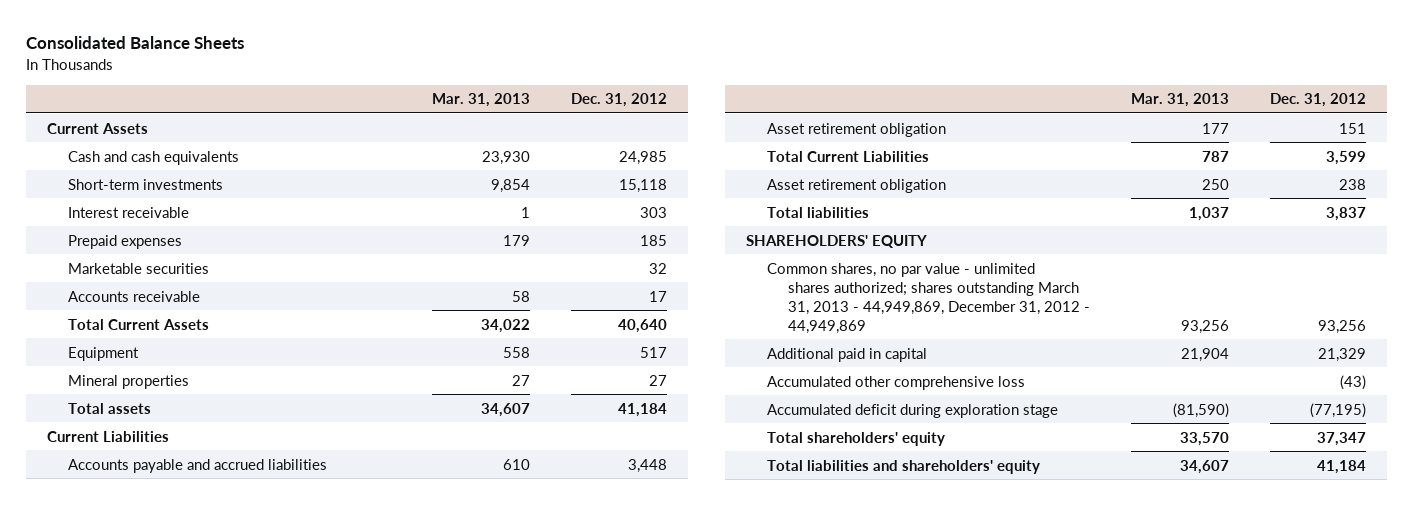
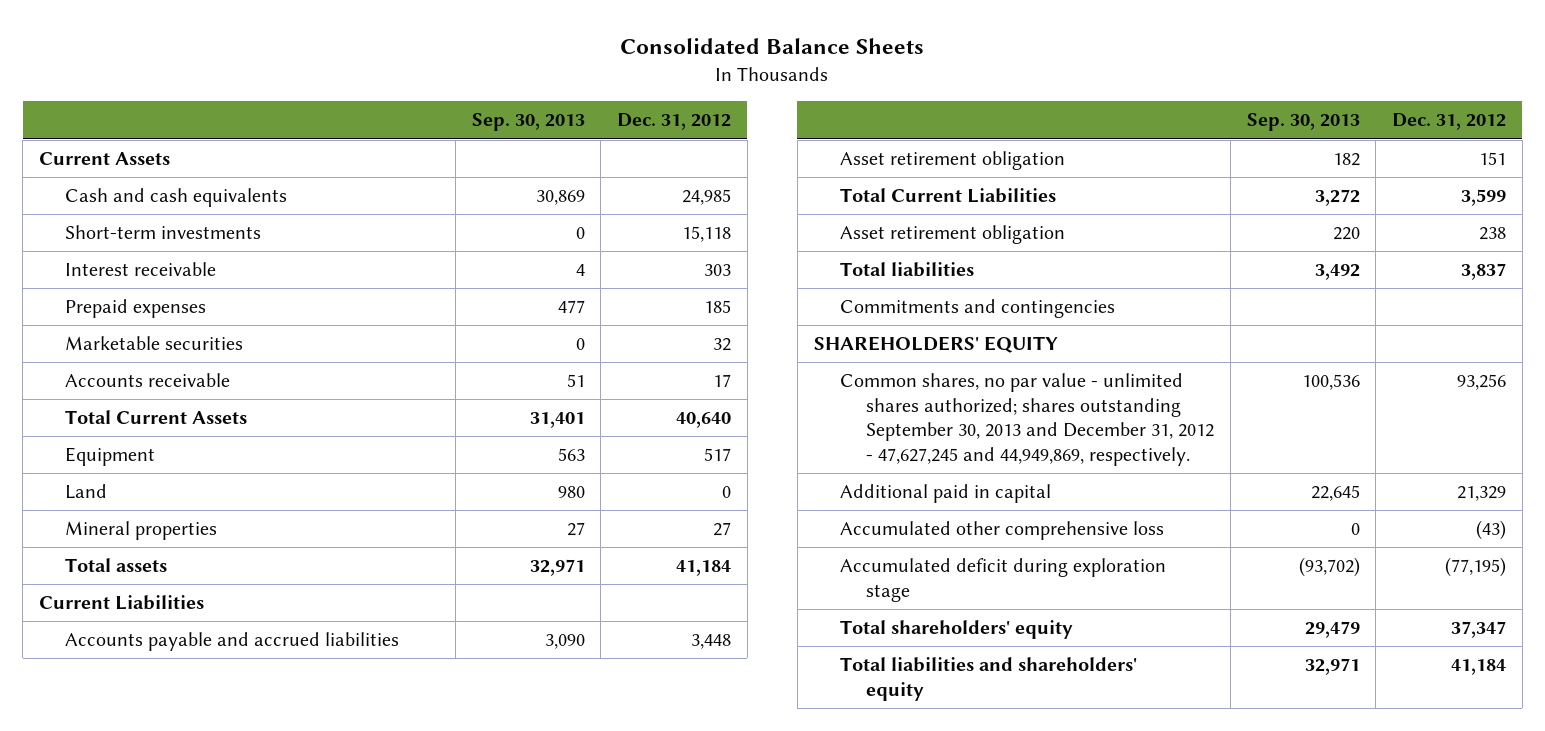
[432,93,531,108] Mar. 31, 2013 -> none
none -> [471,113,585,132] Sep. 30, 2013
none -> [65,484,108,500] Land
none -> [839,299,1115,319] Commitments and contingencies
[767,262,1091,334] Common shares, no par value - unlimited shares authorized; shares outstanding March 31, 2013 - 44,949,869, December 31, 2012 - 44,949,869 -> [839,373,1215,466] Common shares, no par value - unlimited shares authorized; shares outstanding September 30, 2013 and December 31, 2012 - 47,627,245 and 44,949,869, respectively.

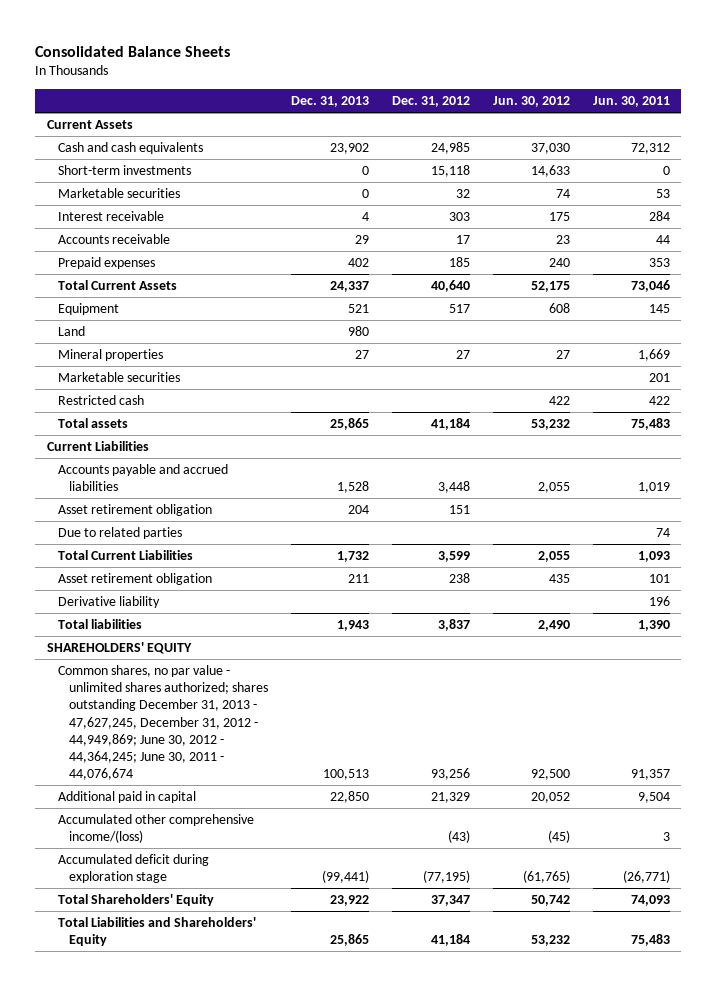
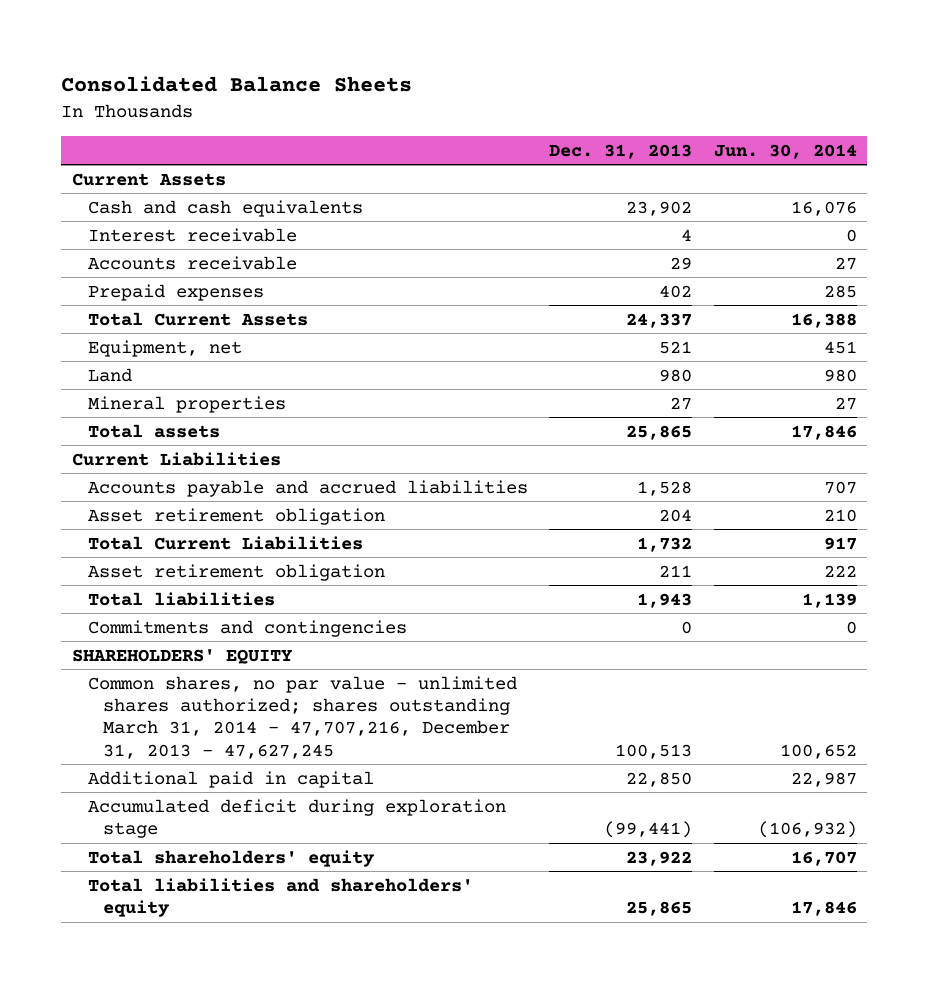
[391,96,470,108] Dec. 31, 2012 -> none
[492,96,570,108] Jun. 30, 2012 -> none
[592,96,670,108] Jun. 30, 2011 -> none
none -> [713,143,857,159] Jun. 30, 2014
[57,164,191,175] Short-term investments -> none
[57,187,180,198] Marketable securities -> none
[57,302,119,315] Equipment -> [87,339,242,357] Equipment, net
[57,371,180,382] Marketable securities -> none
[57,394,144,405] Restricted cash -> none
[57,526,182,539] Due to related parties -> none
[57,595,160,608] Derivative liability -> none
none -> [87,619,407,637] Commitments and contingencies
[57,664,268,781] Common shares, no par value - unlimited shares authorized; shares outstanding December 31, 2013 - 47,627,245, December 31, 2012 - 44,949,869; June 30, 2012 - 44,364,245; June 30, 2011 - 44,076,674 -> [87,675,517,759] Common shares, no par value - unlimited shares authorized; shares outstanding March 31, 2014 - 47,707,216, December 31, 2013 - 47,627,245
[57,813,254,844] Accumulated other comprehensive income/(loss) -> none
[57,893,214,906] Total Shareholders' Equity -> [87,849,375,867] Total shareholders' equity
[57,916,256,947] Total Liabilities and Shareholders' Equity -> [87,877,473,918] Total liabilities and shareholders' equity

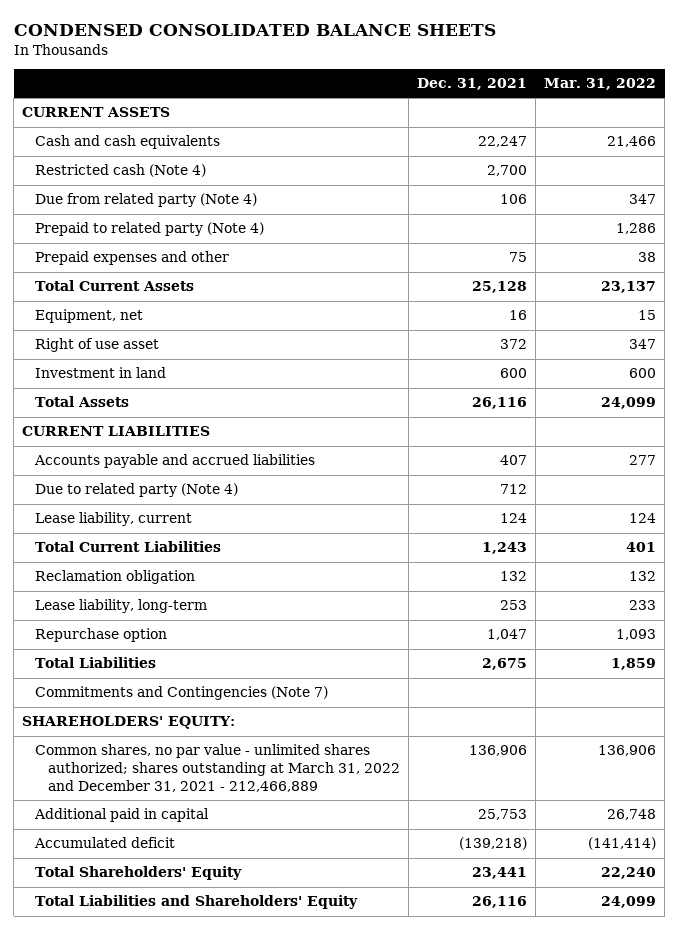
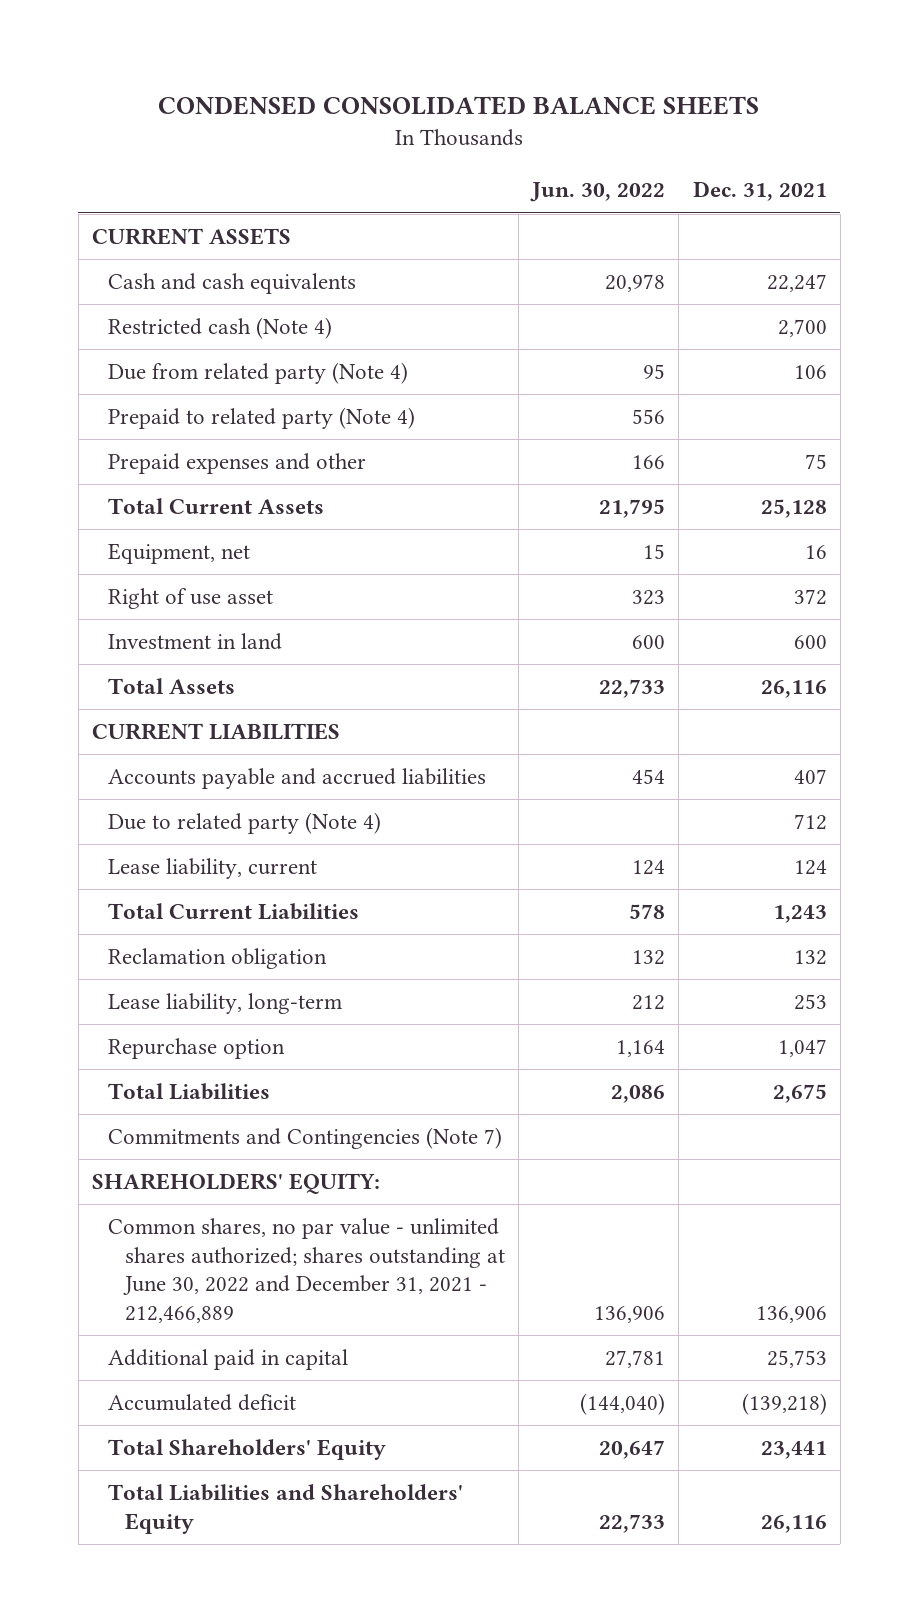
[544,78,657,91] Mar. 31, 2022 -> none
none -> [530,182,666,203] Jun. 30, 2022
[35,744,401,793] Common shares, no par value - unlimited shares authorized; shares outstanding at March 31, 2022 and December 31, 2021 - 212,466,889 -> [108,1218,505,1324] Common shares, no par value - unlimited shares authorized; shares outstanding at June 30, 2022 and December 31, 2021 - 212,466,889

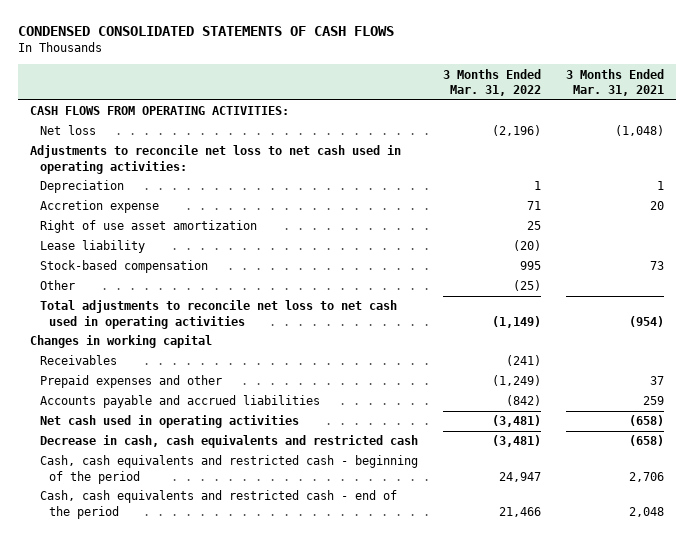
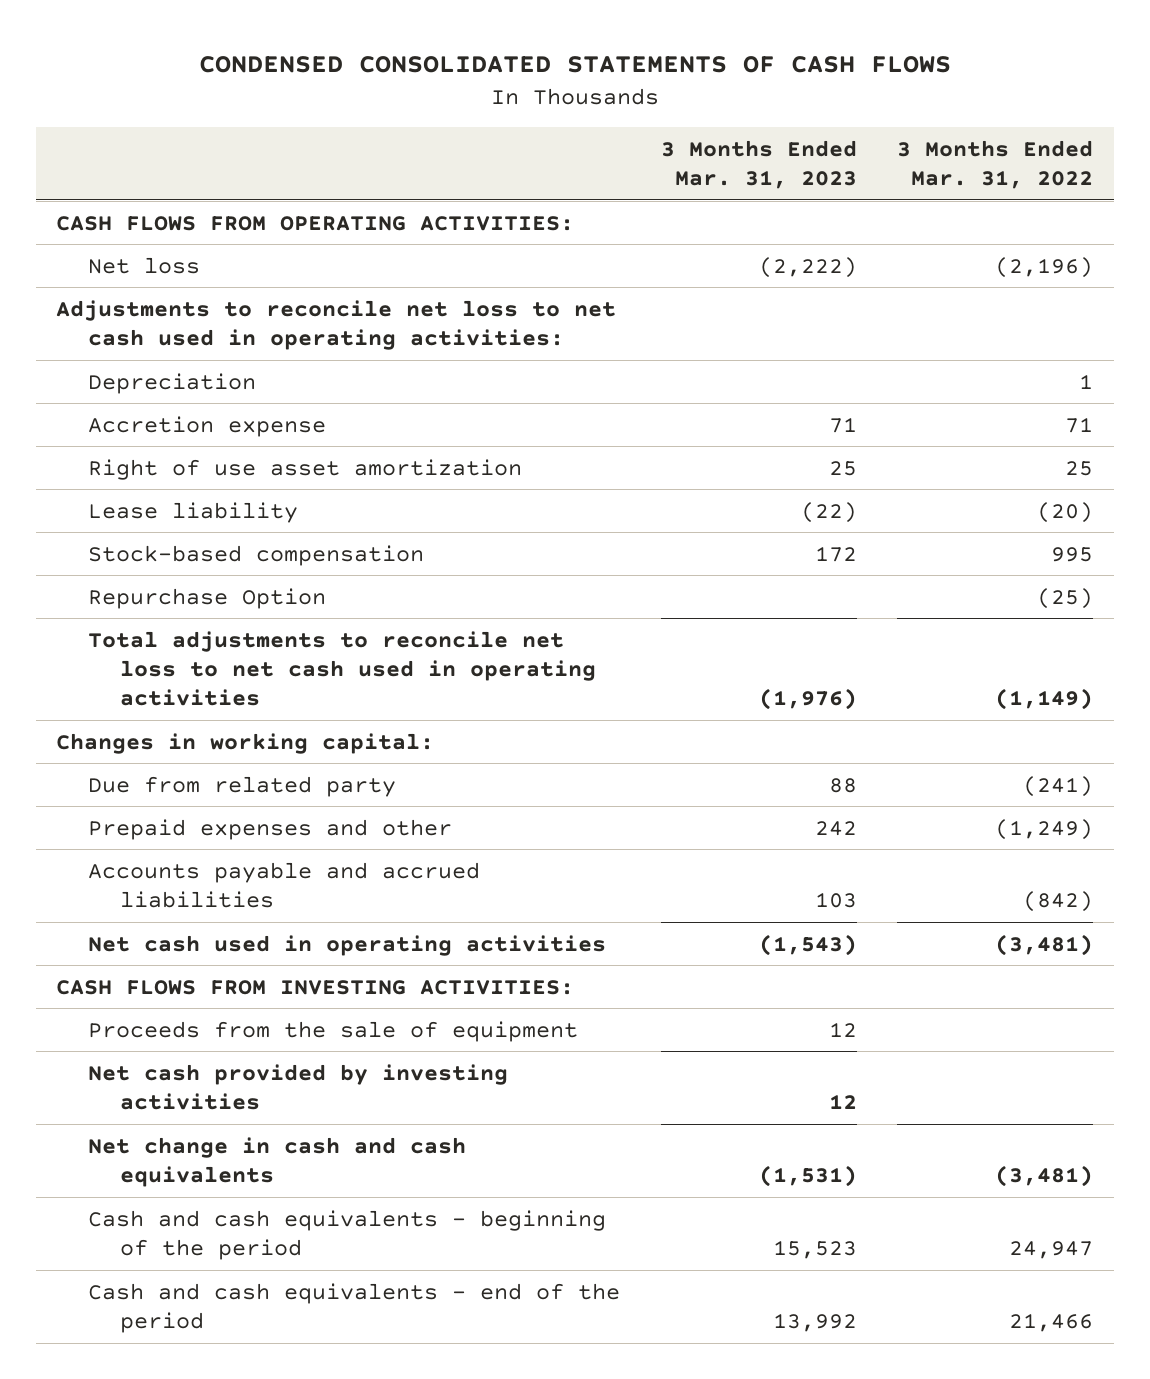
[565,68,664,96] 3 Months Ended Mar. 31, 2021 -> none
none -> [660,139,857,190] 3 Months Ended Mar. 31, 2023
[39,280,75,291] Other -> none
none -> [87,587,326,609] Repurchase Option
[30,335,213,349] Changes in working capital -> [56,732,435,754] Changes in working capital:
[39,355,117,366] Receivables -> [87,775,396,797] Due from related party
none -> [56,979,575,995] CASH FLOWS FROM INVESTING ACTIVITIES:
none -> [87,1020,578,1042] Proceeds from the sale of equipment
none -> [87,1063,508,1110] Net cash provided by investing activities
[39,435,418,449] Decrease in cash, cash equivalents and restricted cash -> [87,1136,466,1187] Net change in cash and cash equivalents
[39,455,418,484] Cash, cash equivalents and restricted cash - beginning of the period -> [87,1209,606,1260] Cash and cash equivalents - beginning of the period
[39,490,397,519] Cash, cash equivalents and restricted cash - end of the period -> [87,1282,620,1333] Cash and cash equivalents - end of the period

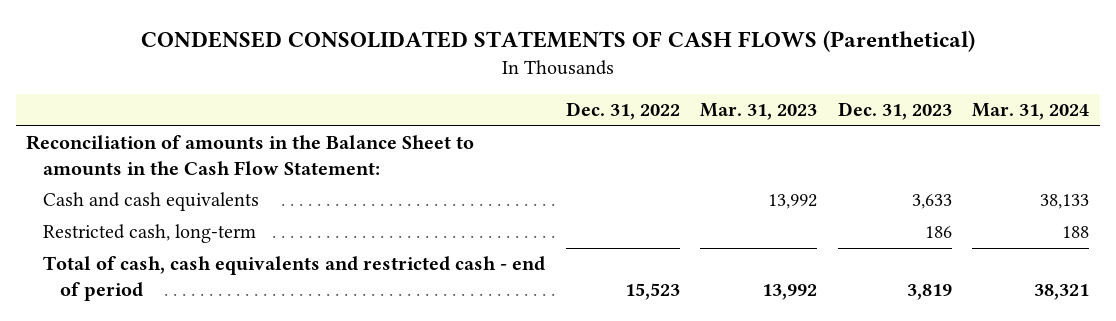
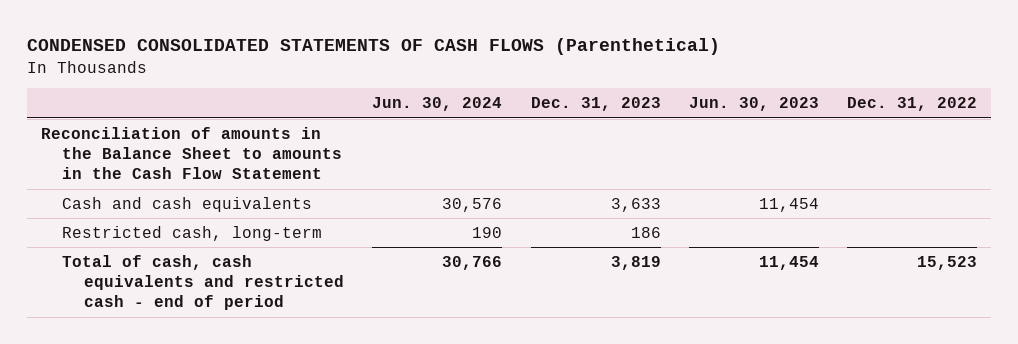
[700,103,818,121] Mar. 31, 2023 -> none
[972,103,1090,121] Mar. 31, 2024 -> none
none -> [372,97,503,112] Jun. 30, 2024
none -> [688,97,819,112] Jun. 30, 2023
[26,135,475,176] Reconciliation of amounts in the Balance Sheet to amounts in the Cash Flow Statement: -> [40,126,343,180] Reconciliation of amounts in the Balance Sheet to amounts in the Cash Flow Statement

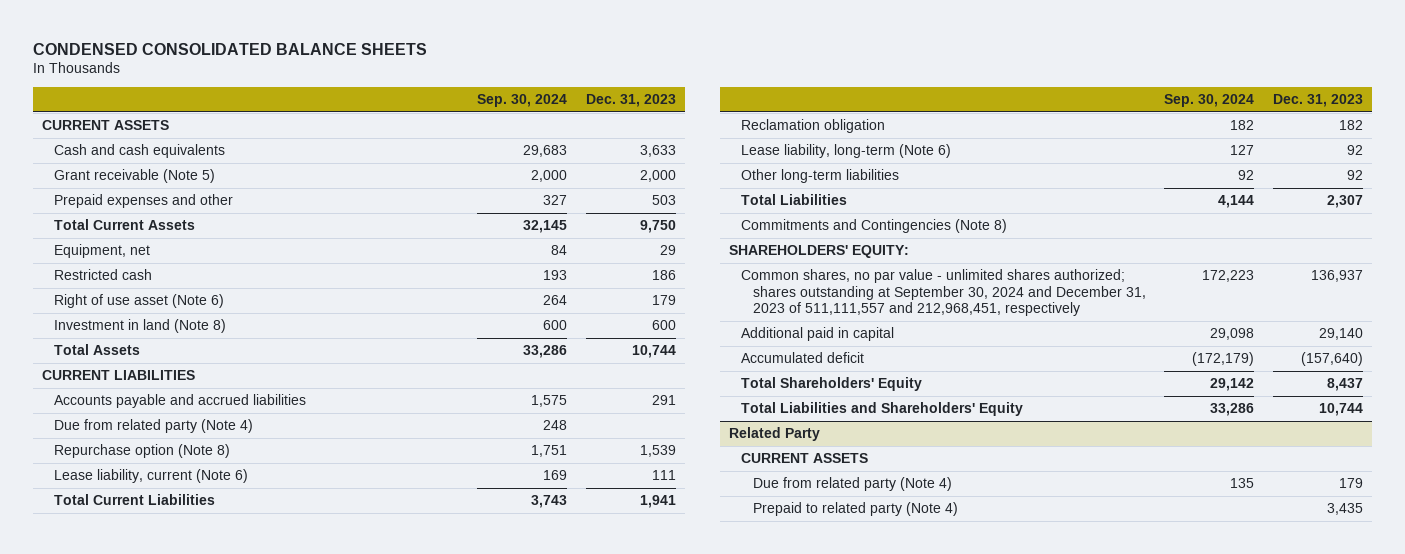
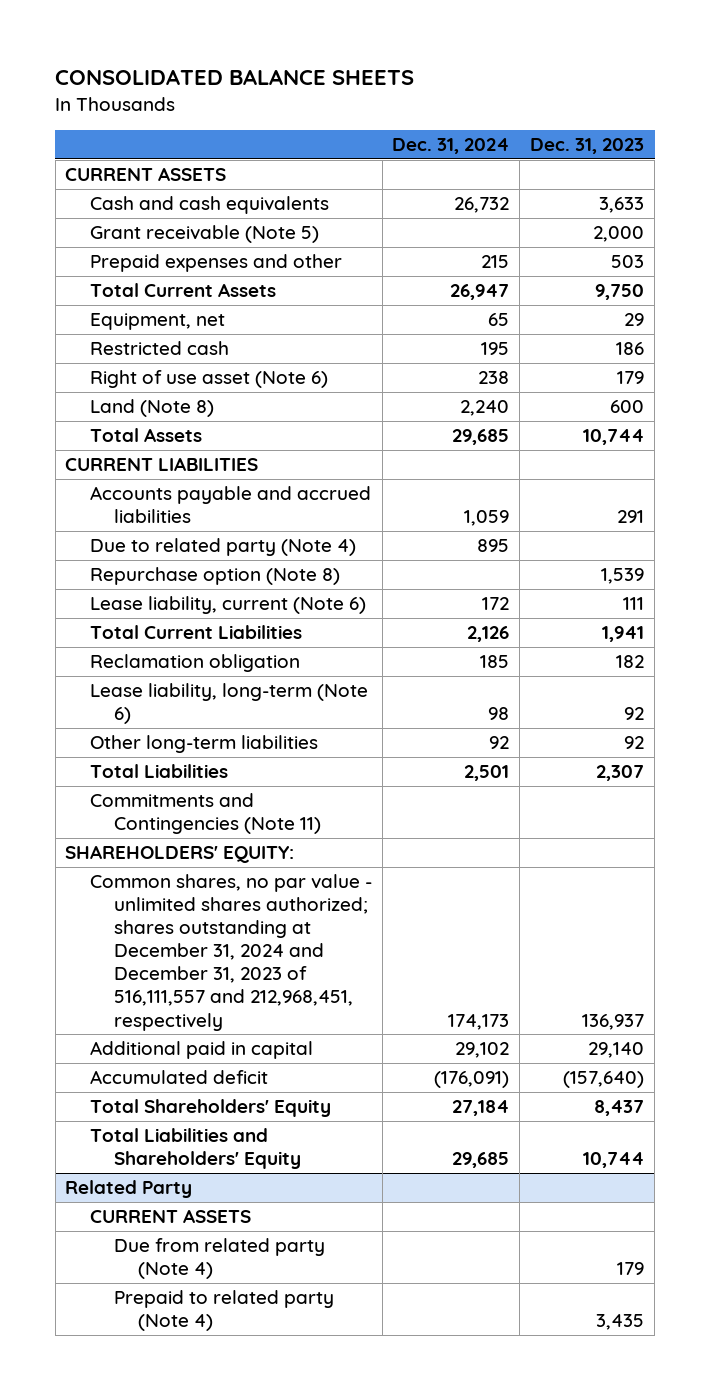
[33,42,428,55] CONDENSED CONSOLIDATED BALANCE SHEETS -> [55,68,415,85] CONSOLIDATED BALANCE SHEETS
[477,94,568,108] Sep. 30, 2024 -> none
none -> [392,138,510,155] Dec. 31, 2024
[54,319,227,334] Investment in land (Note 8) -> [89,399,214,418] Land (Note 8)
[54,419,254,434] Due from related party (Note 4) -> [89,538,356,557] Due to related party (Note 4)
[740,219,1007,234] Commitments and Contingencies (Note 8) -> [89,793,321,835] Commitments and Contingencies (Note 11)
[740,269,1146,317] Common shares, no par value - unlimited shares authorized; shares outstanding at September 30, 2024 and December 31, 2023 of 511,111,557 and 212,968,451, respectively -> [89,874,372,1031] Common shares, no par value - unlimited shares authorized; shares outstanding at December 31, 2024 and December 31, 2023 of 516,111,557 and 212,968,451, respectively

